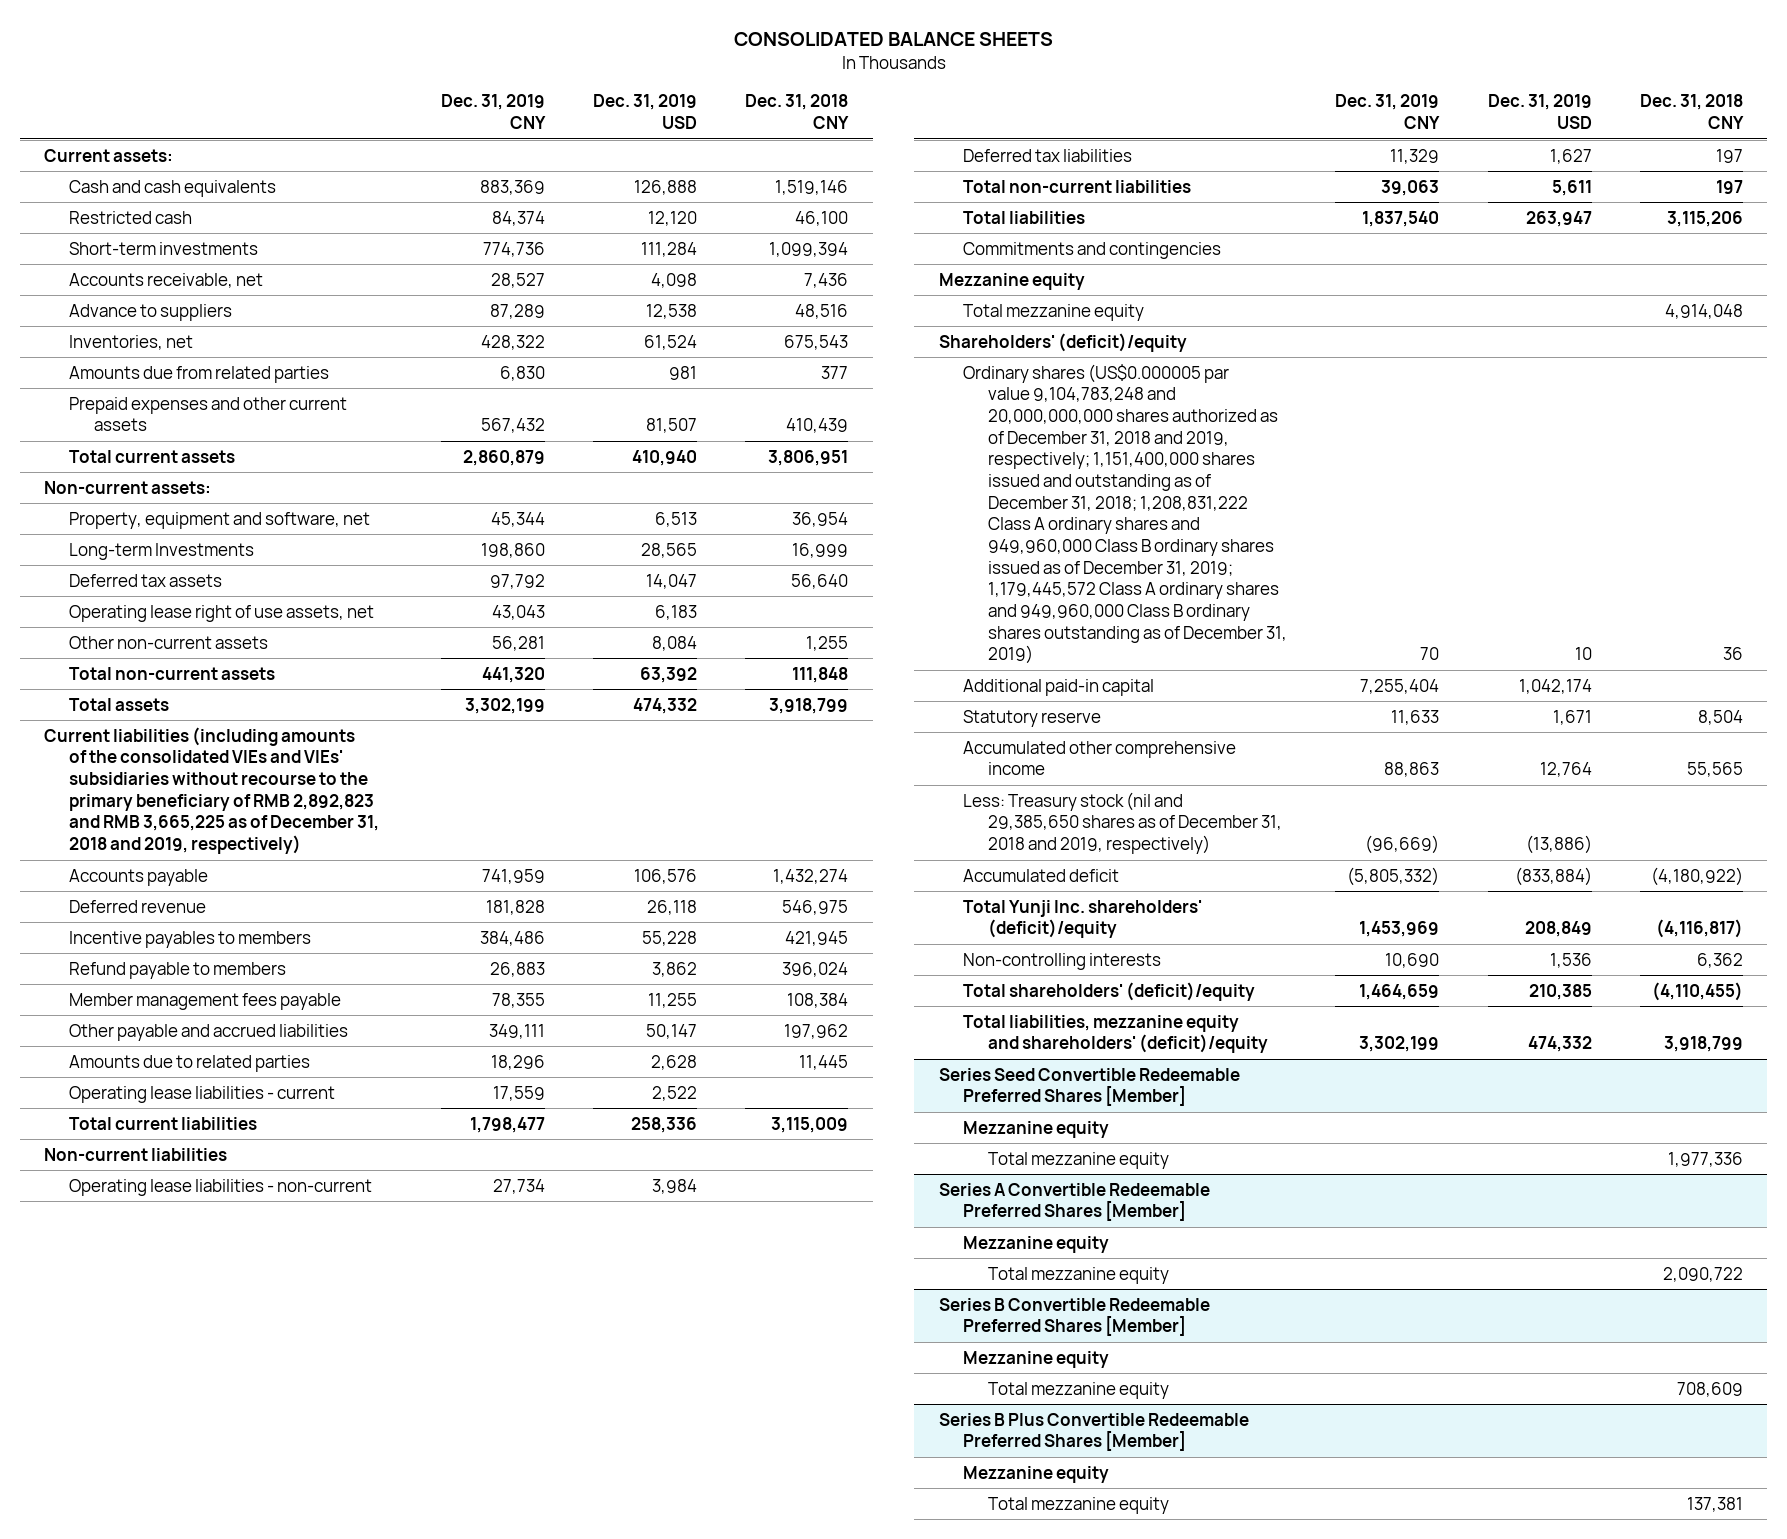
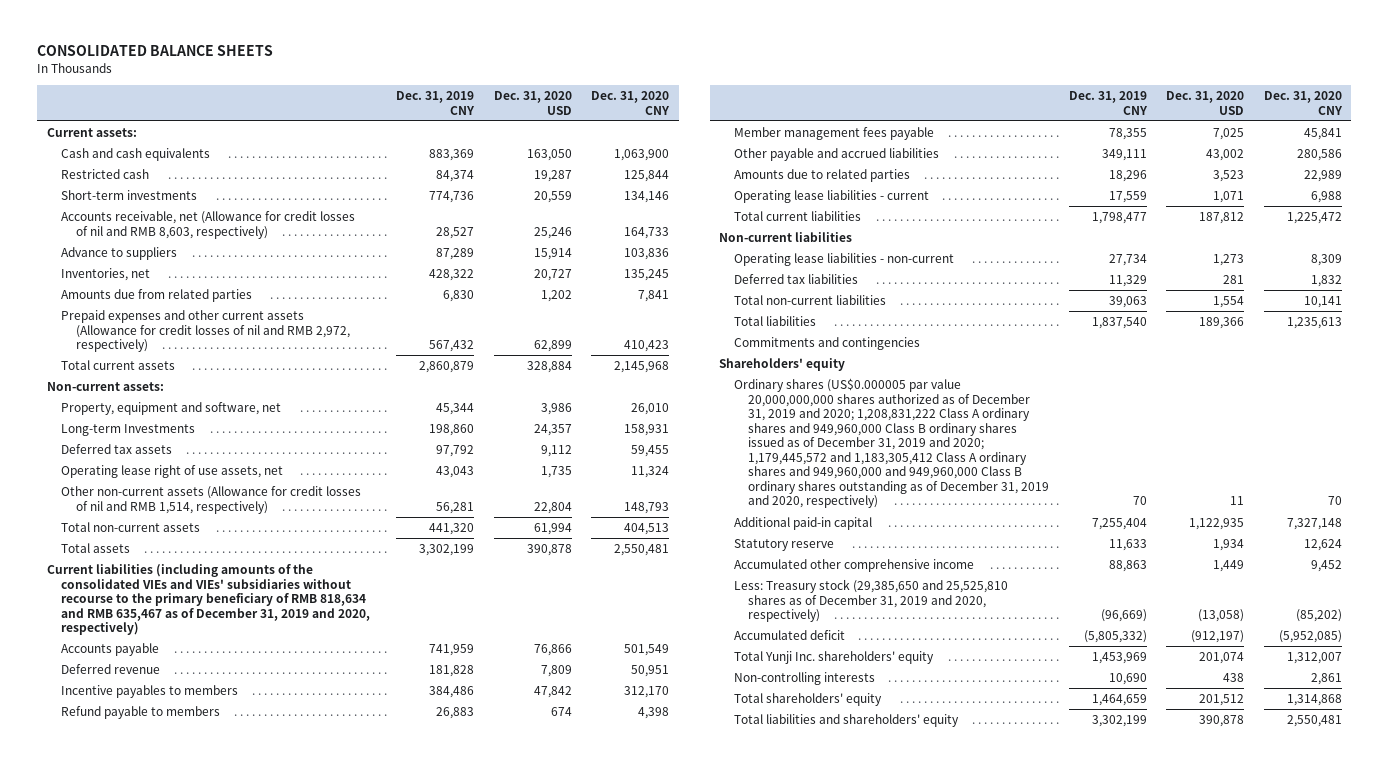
[593,94,698,130] Dec. 31, 2019 USD -> none
[745,94,850,130] Dec. 31, 2018 CNY -> none
none -> [493,90,572,115] Dec. 31, 2020 USD
none -> [591,90,671,115] Dec. 31, 2020 CNY
[69,272,264,288] Accounts receivable, net -> [61,211,356,239] Accounts receivable, net (Allowance for credit losses of nil and RMB 8,603, respectively)
[69,396,348,432] Prepaid expenses and other current assets -> [61,310,350,353] Prepaid expenses and other current assets (Allowance for credit losses of nil and RMB 2,972, respectively)
[69,635,269,649] Other non-current assets -> [61,486,362,514] Other non-current assets (Allowance for credit losses of nil and RMB 1,514, respectively)
[44,726,380,855] Current liabilities (including amounts of the consolidated VIEs and VIEs' subsidiaries without recourse to the primary beneficiary of RMB 2,892,823 and RMB 3,665,225 as of December 31, 2018 and 2019, respectively) -> [46,564,371,636] Current liabilities (including amounts of the consolidated VIEs and VIEs' subsidiaries without recourse to the primary beneficiary of RMB 818,634 and RMB 635,467 as of December 31, 2019 and 2020, respectively)
[938,272,1085,290] Mezzanine equity -> none
[963,303,1145,321] Total mezzanine equity -> none
[938,332,1187,352] Shareholders' (deficit)/equity -> [719,358,846,372] Shareholders' equity
[963,363,1288,665] Ordinary shares (US$0.000005 par value 9,104,783,248 and 20,000,000,000 shares authorized as of December 31, 2018 and 2019, respectively; 1,151,400,000 shares issued and outstanding as of December 31, 2018; 1,208,831,222 Class A ordinary shares and 949,960,000 Class B ordinary shares issued as of December 31, 2019; 1,179,445,572 Class A ordinary shares and 949,960,000 Class B ordinary shares outstanding as of December 31, 2019) -> [733,378,1050,509] Ordinary shares (US$0.000005 par value 20,000,000,000 shares authorized as of December 31, 2019 and 2020; 1,208,831,222 Class A ordinary shares and 949,960,000 Class B ordinary shares issued as of December 31, 2019 and 2020; 1,179,445,572 and 1,183,305,412 Class A ordinary shares and 949,960,000 and 949,960,000 Class B ordinary shares outstanding as of December 31, 2019 and 2020, respectively)
[963,791,1283,855] Less: Treasury stock (nil and 29,385,650 shares as of December 31, 2018 and 2019, respectively) -> [733,579,1008,623] Less: Treasury stock (29,385,650 and 25,525,810 shares as of December 31, 2019 and 2020, respectively)
[963,899,1203,939] Total Yunji Inc. shareholders' (deficit)/equity -> [733,651,934,665] Total Yunji Inc. shareholders' equity
[938,1067,1240,1107] Series Seed Convertible Redeemable Preferred Shares [Member] -> none
[963,1120,1110,1138] Mezzanine equity -> none
[988,1151,1170,1169] Total mezzanine equity -> none
[938,1182,1210,1222] Series A Convertible Redeemable Preferred Shares [Member] -> none
[963,1235,1110,1253] Mezzanine equity -> none
[988,1266,1170,1284] Total mezzanine equity -> none
[938,1297,1210,1337] Series B Convertible Redeemable Preferred Shares [Member] -> none
[963,1350,1110,1368] Mezzanine equity -> none
[988,1381,1170,1399] Total mezzanine equity -> none
[938,1412,1249,1452] Series B Plus Convertible Redeemable Preferred Shares [Member] -> none
[963,1465,1110,1483] Mezzanine equity -> none
[988,1496,1170,1514] Total mezzanine equity -> none
[963,981,1256,1001] Total shareholders' (deficit)/equity -> [733,693,882,707] Total shareholders' equity
[963,1014,1269,1054] Total liabilities, mezzanine equity and shareholders' (deficit)/equity -> [733,714,959,728] Total liabilities and shareholders' equity

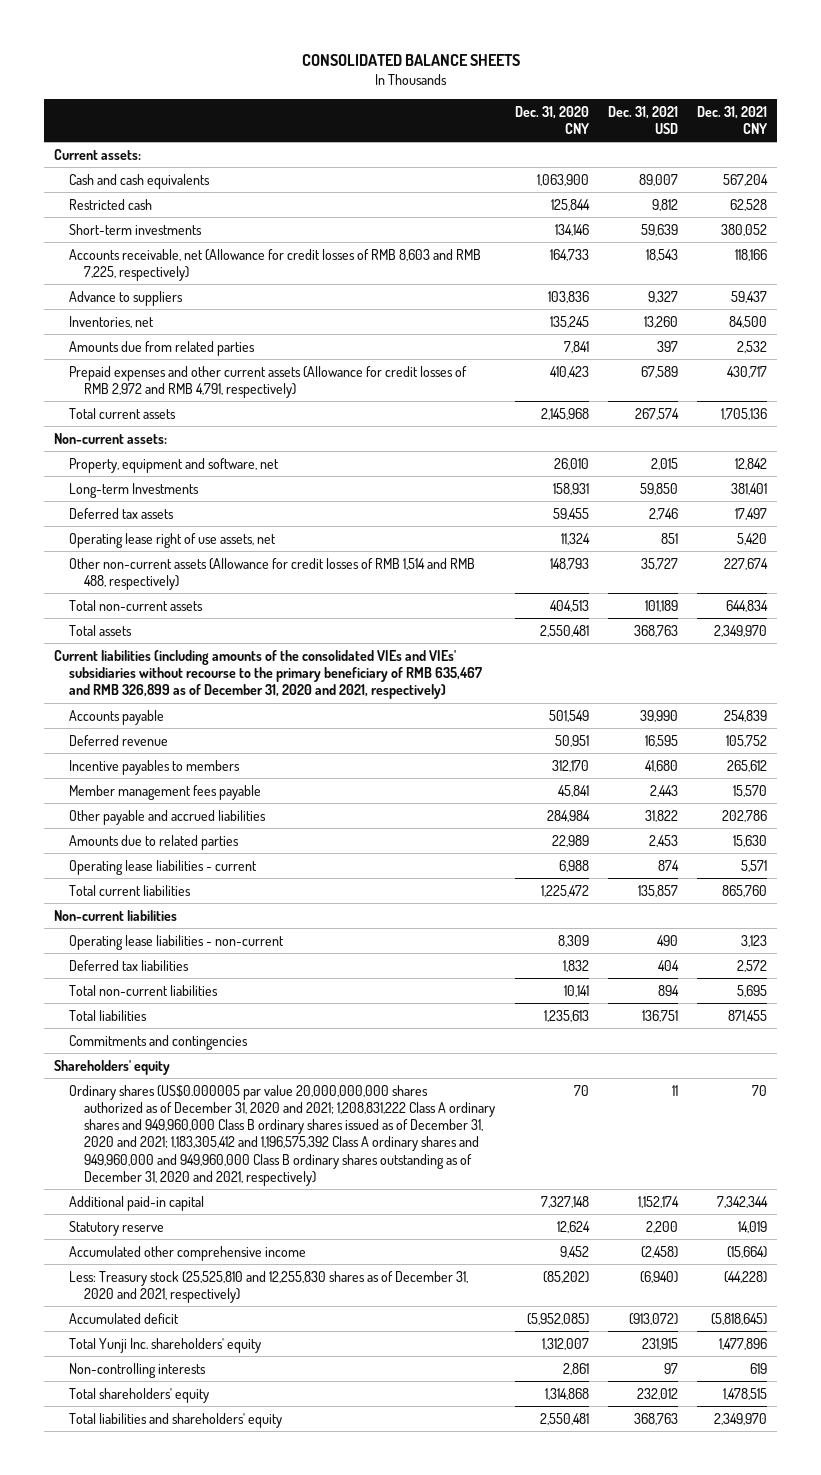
[396,90,476,115] Dec. 31, 2019 CNY -> none
[493,90,572,115] Dec. 31, 2020 USD -> none
none -> [608,105,679,134] Dec. 31, 2021 USD
none -> [697,105,768,134] Dec. 31, 2021 CNY
[61,211,356,239] Accounts receivable, net (Allowance for credit losses of nil and RMB 8,603, respectively) -> [69,248,482,281] Accounts receivable, net (Allowance for credit losses of RMB 8,603 and RMB 7,225, respectively)
[61,310,350,353] Prepaid expenses and other current assets (Allowance for credit losses of nil and RMB 2,972, respectively) -> [69,365,468,398] Prepaid expenses and other current assets (Allowance for credit losses of RMB 2,972 and RMB 4,791, respectively)
[61,486,362,514] Other non-current assets (Allowance for credit losses of nil and RMB 1,514, respectively) -> [69,557,476,590] Other non-current assets (Allowance for credit losses of RMB 1,514 and RMB 488, respectively)
[46,564,371,636] Current liabilities (including amounts of the consolidated VIEs and VIEs' subsidiaries without recourse to the primary beneficiary of RMB 818,634 and RMB 635,467 as of December 31, 2019 and 2020, respectively) -> [53,649,483,700] Current liabilities (including amounts of the consolidated VIEs and VIEs' subsidiaries without recourse to the primary beneficiary of RMB 635,467 and RMB 326,899 as of December 31, 2020 and 2021, respectively)
[61,706,221,720] Refund payable to members -> none
[1296,149,1342,162] 280,586 -> [546,809,590,822] 284,984
[733,378,1050,509] Ordinary shares (US$0.000005 par value 20,000,000,000 shares authorized as of December 31, 2019 and 2020; 1,208,831,222 Class A ordinary shares and 949,960,000 Class B ordinary shares issued as of December 31, 2019 and 2020; 1,179,445,572 and 1,183,305,412 Class A ordinary shares and 949,960,000 and 949,960,000 Class B ordinary shares outstanding as of December 31, 2019 and 2020, respectively) -> [69,1084,496,1186] Ordinary shares (US$0.000005 par value 20,000,000,000 shares authorized as of December 31, 2020 and 2021; 1,208,831,222 Class A ordinary shares and 949,960,000 Class B ordinary shares issued as of December 31, 2020 and 2021; 1,183,305,412 and 1,196,575,392 Class A ordinary shares and 949,960,000 and 949,960,000 Class B ordinary shares outstanding as of December 31, 2020 and 2021, respectively)
[733,579,1008,623] Less: Treasury stock (29,385,650 and 25,525,810 shares as of December 31, 2019 and 2020, respectively) -> [69,1270,469,1303] Less: Treasury stock (25,525,810 and 12,255,830 shares as of December 31, 2020 and 2021, respectively)

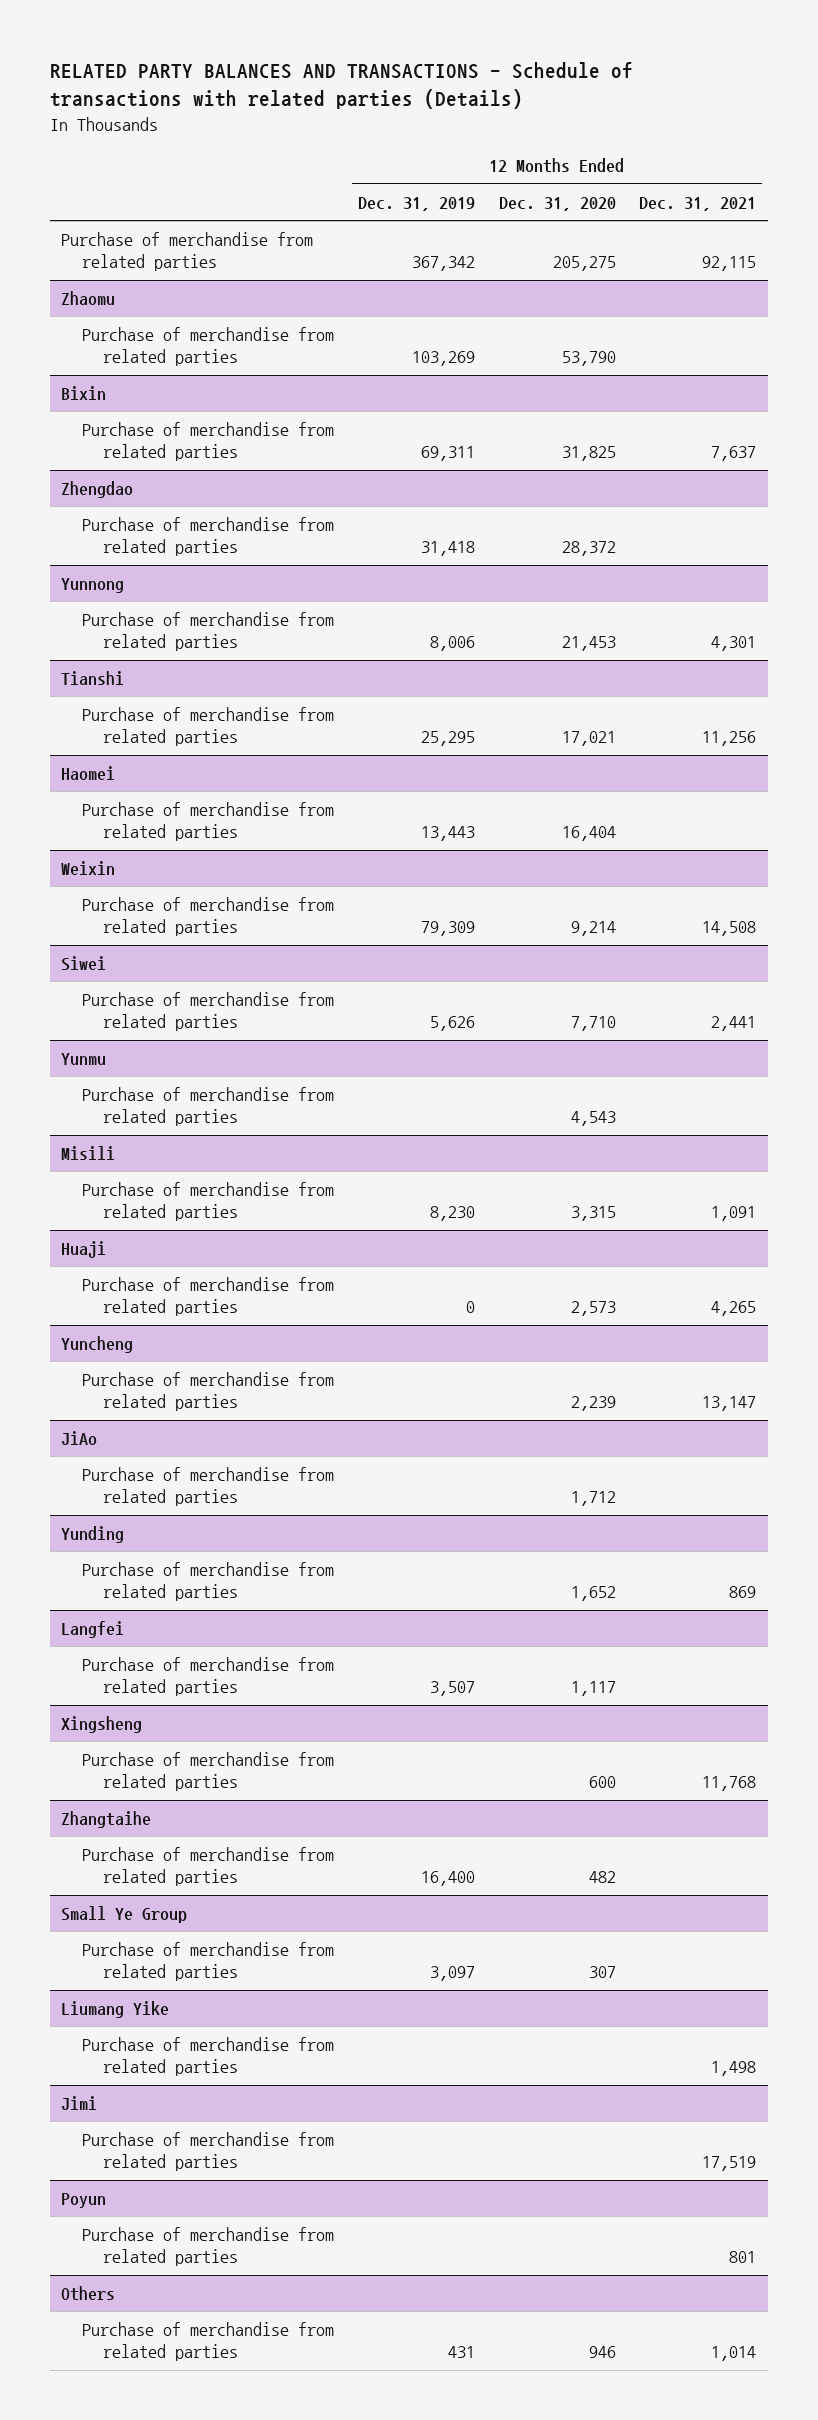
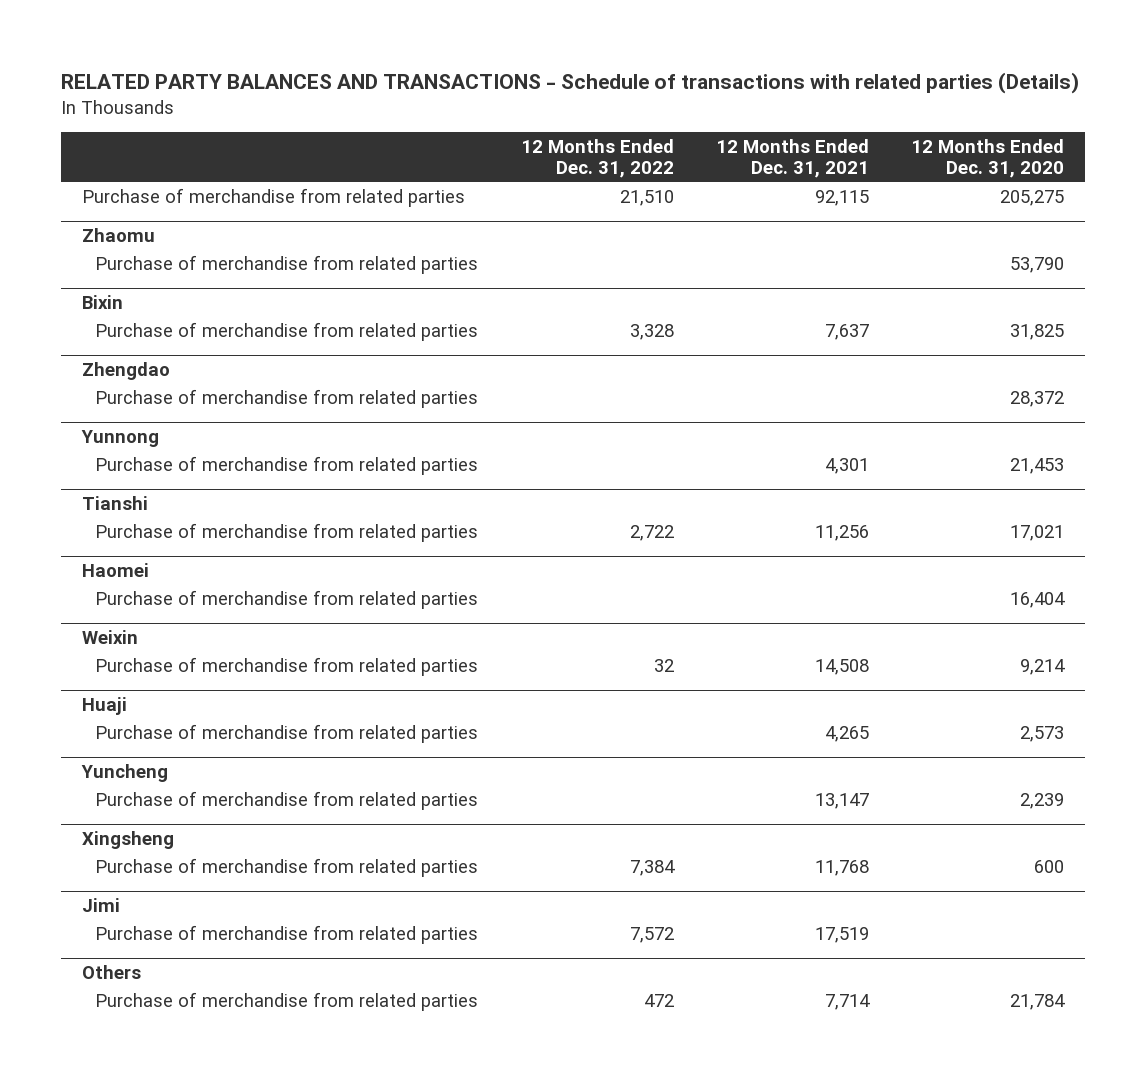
[357,196,475,211] Dec. 31, 2019 -> none
none -> [520,138,674,179] 12 Months Ended Dec. 31, 2022
[61,955,107,971] Siwei -> none
[82,991,335,1032] Purchase of merchandise from related parties -> none
[61,1052,107,1065] Yunmu -> none
[82,1086,335,1127] Purchase of merchandise from related parties -> none
[61,1145,116,1160] Misili -> none
[82,1181,335,1222] Purchase of merchandise from related parties -> none
[61,1430,98,1445] JiAo -> none
[82,1466,335,1507] Purchase of merchandise from related parties -> none
[61,1525,125,1543] Yunding -> none
[82,1561,335,1602] Purchase of merchandise from related parties -> none
[61,1620,125,1638] Langfei -> none
[82,1656,335,1697] Purchase of merchandise from related parties -> none
[61,1810,152,1828] Zhangtaihe -> none
[82,1846,335,1887] Purchase of merchandise from related parties -> none
[61,1905,188,1923] Small Ye Group -> none
[82,1941,335,1982] Purchase of merchandise from related parties -> none
[61,2000,170,2018] Liumang Yike -> none
[82,2036,335,2077] Purchase of merchandise from related parties -> none
[61,2192,107,2208] Poyun -> none
[82,2226,335,2267] Purchase of merchandise from related parties -> none
[588,2346,616,2359] 946 -> [1009,994,1065,1011] 21,784
[711,2346,757,2362] 1,014 -> [824,994,870,1011] 7,714

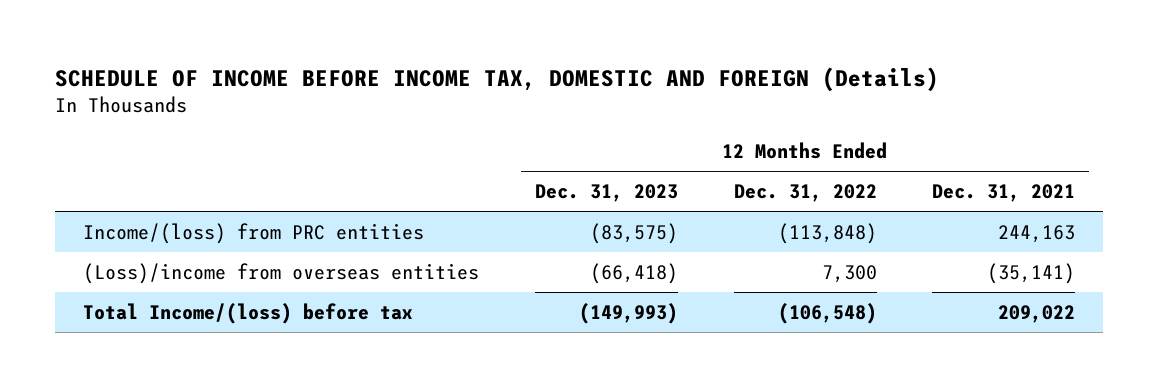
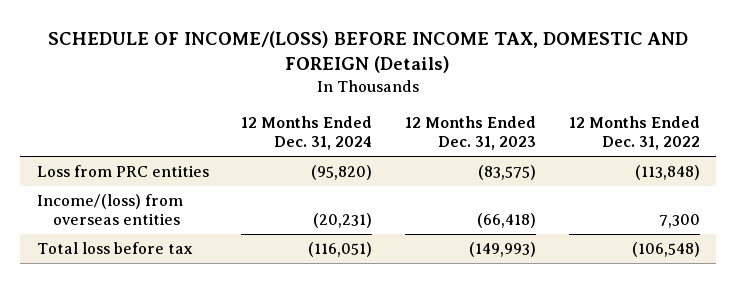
[55,66,940,92] SCHEDULE OF INCOME BEFORE INCOME TAX, DOMESTIC AND FOREIGN (Details) -> [48,31,689,74] SCHEDULE OF INCOME/(LOSS) BEFORE INCOME TAX, DOMESTIC AND FOREIGN (Details)
[932,184,1076,203] Dec. 31, 2021 -> none
none -> [241,115,373,151] 12 Months Ended Dec. 31, 2024
[83,222,425,244] Income/(loss) from PRC entities -> [36,164,209,177] Loss from PRC entities
[83,262,480,284] (Loss)/income from overseas entities -> [36,193,183,226] Income/(loss) from overseas entities
[83,302,414,324] Total Income/(loss) before tax -> [36,241,193,254] Total loss before tax

